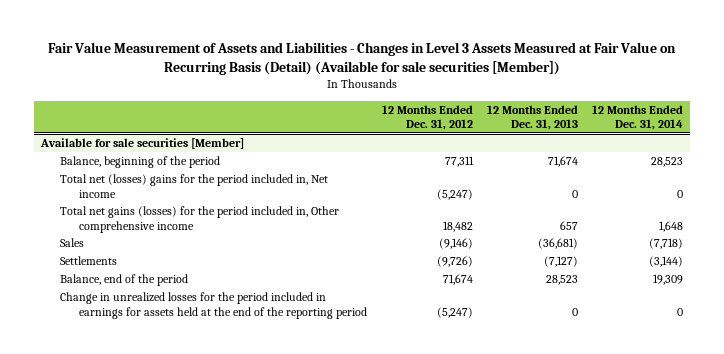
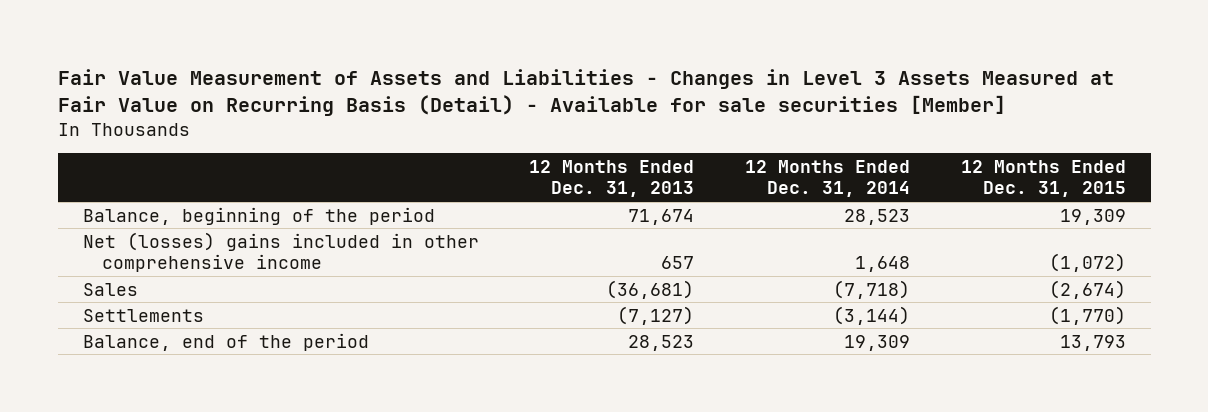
[47,41,676,75] Fair Value Measurement of Assets and Liabilities - Changes in Level 3 Assets Measured at Fair Value on Recurring Basis (Detail) (Available for sale securities [Member]) -> [57,68,1114,116] Fair Value Measurement of Assets and Liabilities - Changes in Level 3 Assets Measured at Fair Value on Recurring Basis (Detail) - Available for sale securities [Member]
[381,104,473,131] 12 Months Ended Dec. 31, 2012 -> none
none -> [960,159,1126,198] 12 Months Ended Dec. 31, 2015
[39,138,244,150] Available for sale securities [Member] -> none
[60,174,329,198] Total net (losses) gains for the period included in, Net income -> none
[60,206,340,233] Total net gains (losses) for the period included in, Other comprehensive income -> [82,231,479,273] Net (losses) gains included in other comprehensive income
[60,292,368,319] Change in unrealized losses for the period included in earnings for assets held at the end of the reporting period -> none

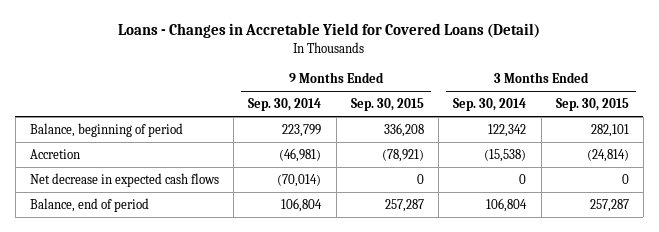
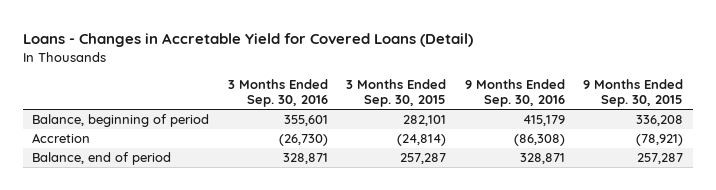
[248,98,322,112] Sep. 30, 2014 -> none
[453,98,527,112] Sep. 30, 2014 -> none
none -> [227,79,328,108] 3 Months Ended Sep. 30, 2016
none -> [464,79,565,108] 9 Months Ended Sep. 30, 2016
[29,173,219,188] Net decrease in expected cash flows -> none

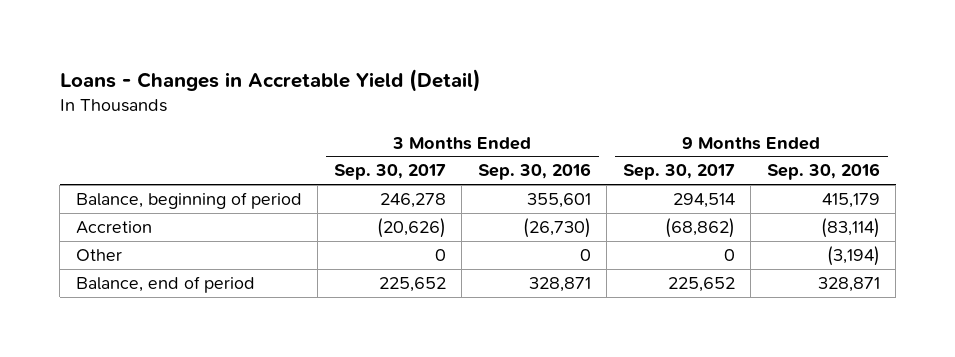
[23,32,474,47] Loans - Changes in Accretable Yield for Covered Loans (Detail) -> [59,69,481,93] Loans - Changes in Accretable Yield (Detail)
[346,79,447,108] 3 Months Ended Sep. 30, 2015 -> none
[583,79,684,108] 9 Months Ended Sep. 30, 2015 -> none
none -> [333,164,446,181] Sep. 30, 2017
none -> [622,164,735,181] Sep. 30, 2017
[513,134,565,147] (86,308) -> [820,217,880,238] (83,114)
none -> [75,248,122,261] Other

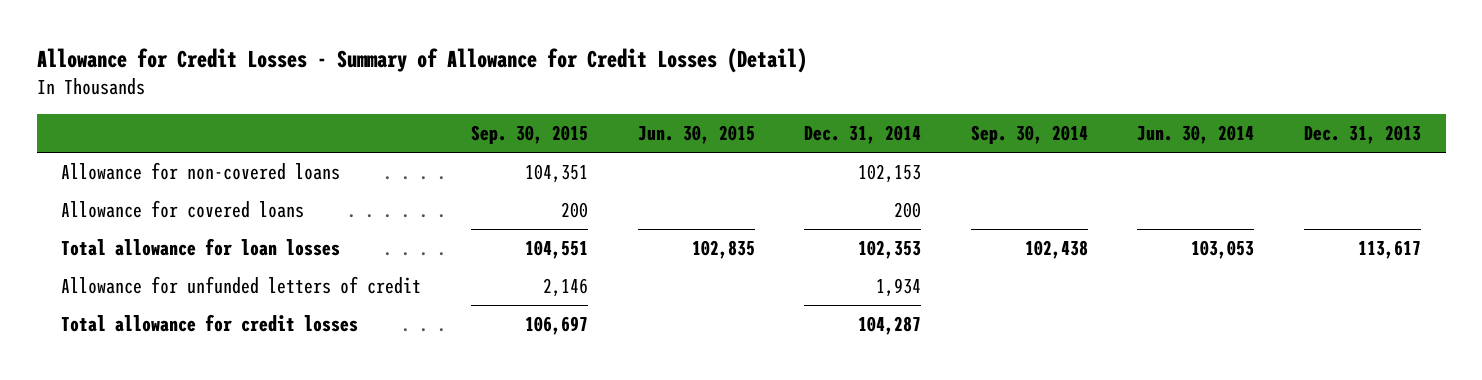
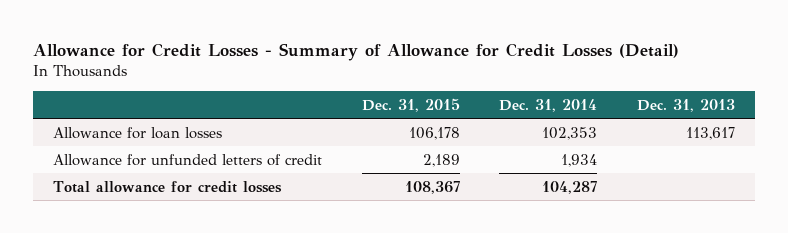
[470,124,588,144] Sep. 30, 2015 -> none
[637,124,755,144] Jun. 30, 2015 -> none
[970,124,1088,144] Sep. 30, 2014 -> none
[1137,124,1255,144] Jun. 30, 2014 -> none
none -> [361,97,460,112] Dec. 31, 2015
[61,161,341,180] Allowance for non-covered loans -> none
[61,199,305,218] Allowance for covered loans -> none
[61,237,341,256] Total allowance for loan losses -> [52,126,222,139] Allowance for loan losses

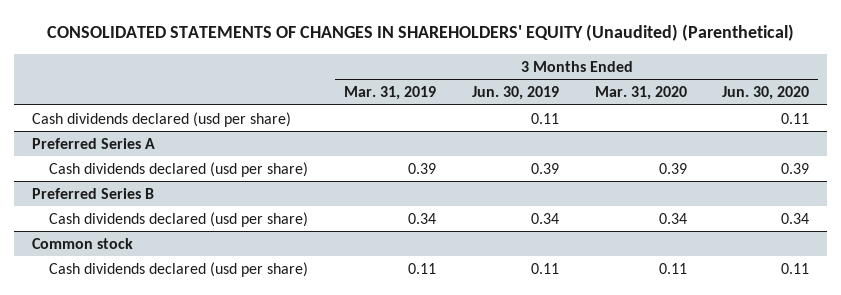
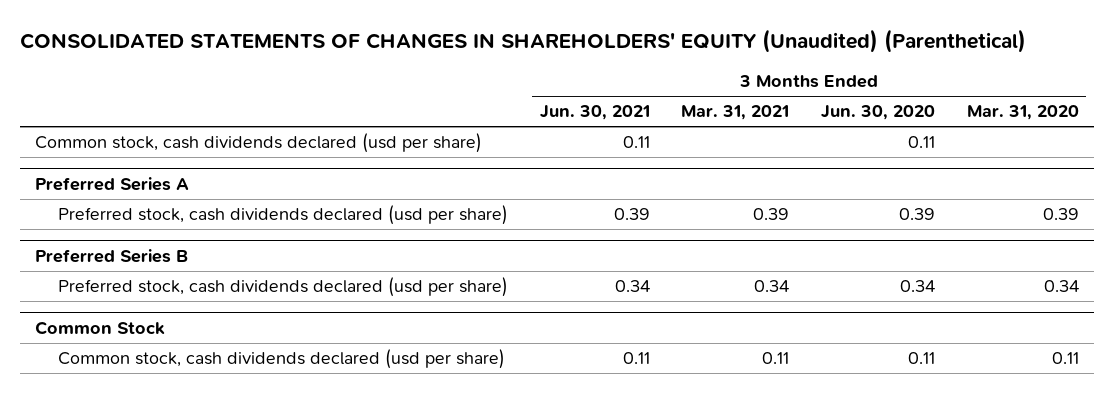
[343,86,436,101] Mar. 31, 2019 -> none
[471,86,559,101] Jun. 30, 2019 -> none
none -> [539,105,650,121] Jun. 30, 2021
none -> [681,105,790,121] Mar. 31, 2021
[31,111,291,127] Cash dividends declared (usd per share) -> [35,133,483,154] Common stock, cash dividends declared (usd per share)
[48,161,308,177] Cash dividends declared (usd per share) -> [58,205,509,226] Preferred stock, cash dividends declared (usd per share)
[48,211,308,227] Cash dividends declared (usd per share) -> [58,277,509,298] Preferred stock, cash dividends declared (usd per share)
[31,237,133,249] Common stock -> [35,320,166,335] Common Stock
[48,261,308,277] Cash dividends declared (usd per share) -> [58,349,506,370] Common stock, cash dividends declared (usd per share)

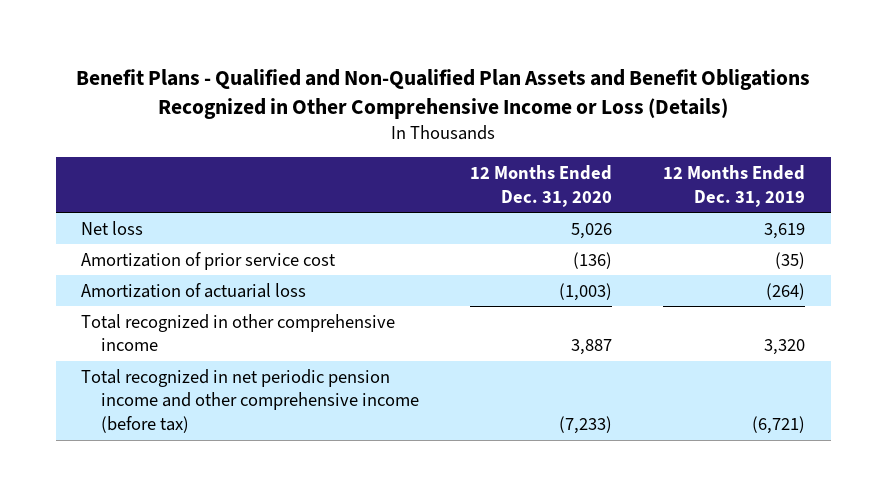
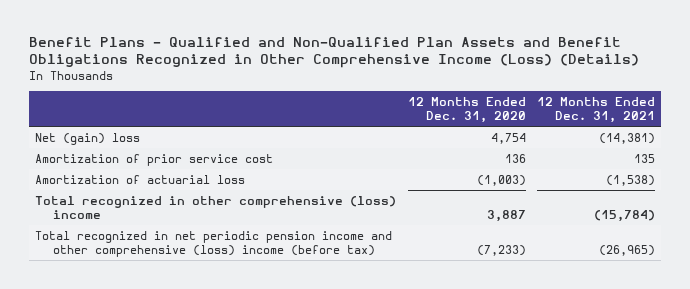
[76,68,811,119] Benefit Plans - Qualified and Non-Qualified Plan Assets and Benefit Obligations Recognized in Other Comprehensive Income or Loss (Details) -> [28,36,639,69] Benefit Plans - Qualified and Non-Qualified Plan Assets and Benefit Obligations Recognized in Other Comprehensive Income (Loss) (Details)
[663,165,806,207] 12 Months Ended Dec. 31, 2019 -> none
none -> [537,97,656,124] 12 Months Ended Dec. 31, 2021
[81,220,144,235] Net loss -> [34,132,140,145] Net (gain) loss
[570,222,612,239] 5,026 -> [490,132,526,144] 4,754
[572,251,612,269] (136) -> [504,153,526,163] 136
[81,313,396,352] Total recognized in other comprehensive income -> [34,195,396,219] Total recognized in other comprehensive (loss) income
[81,368,419,434] Total recognized in net periodic pension income and other comprehensive income (before tax) -> [34,230,392,257] Total recognized in net periodic pension income and other comprehensive (loss) income (before tax)

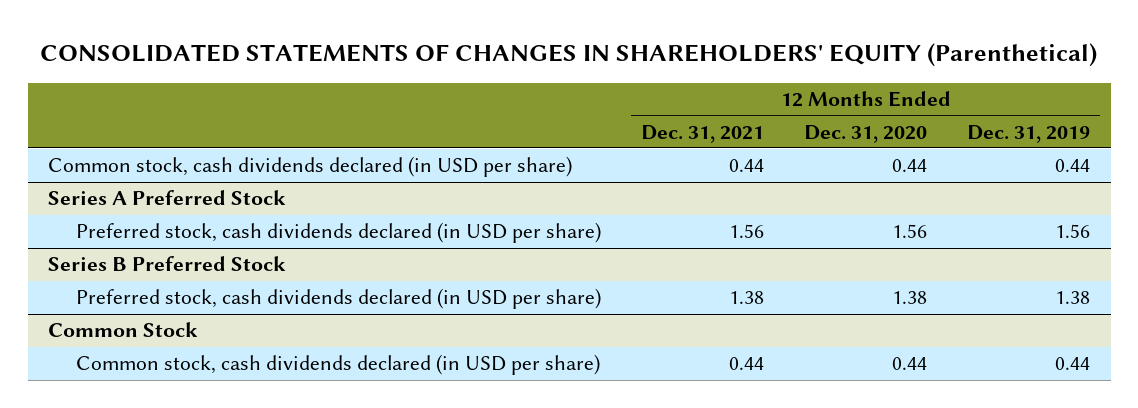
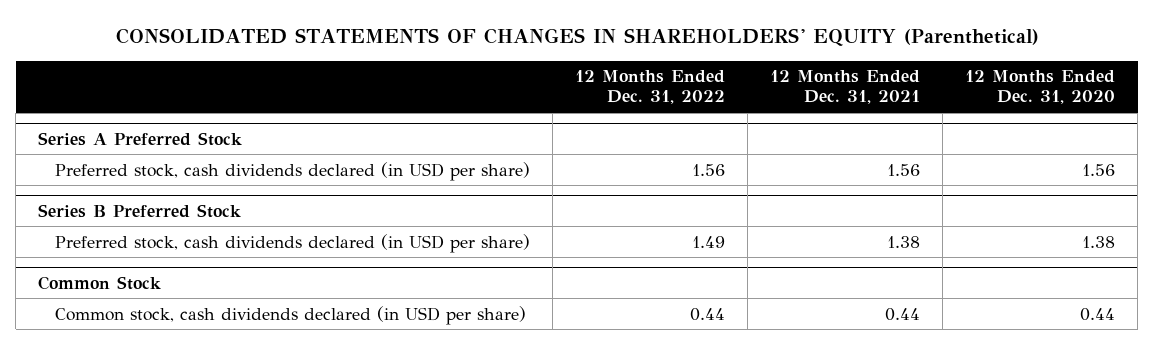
[967,124,1091,143] Dec. 31, 2019 -> none
none -> [575,70,726,105] 12 Months Ended Dec. 31, 2022
[47,156,572,178] Common stock, cash dividends declared (in USD per share) -> none

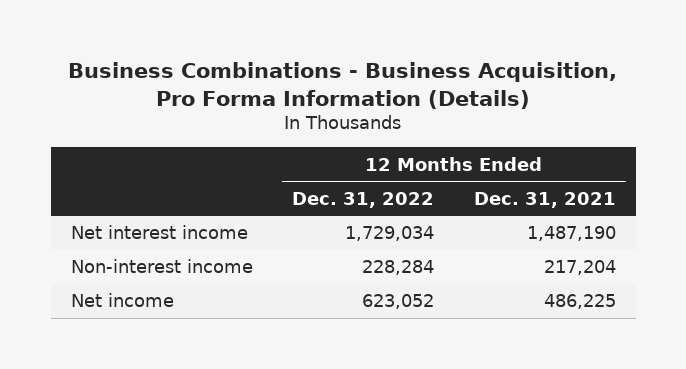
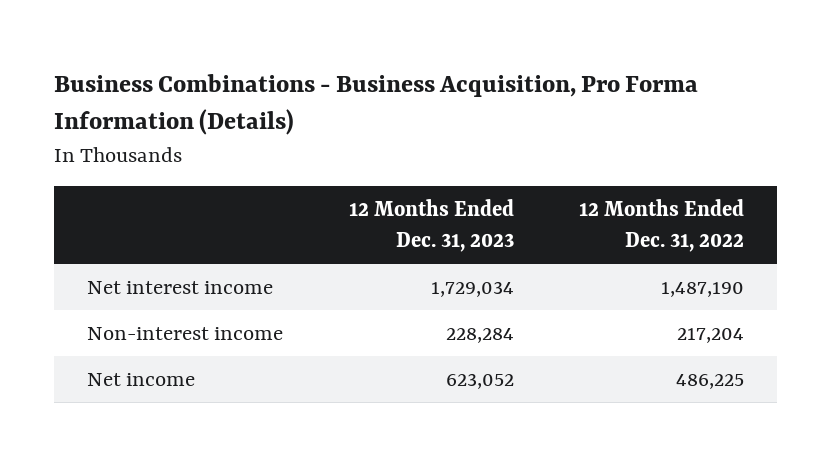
[473,191,616,208] Dec. 31, 2021 -> none
none -> [348,198,514,253] 12 Months Ended Dec. 31, 2023
[345,226,435,242] 1,729,034 -> [661,281,745,297] 1,487,190
[362,260,435,276] 228,284 -> [677,327,745,343] 217,204
[362,294,435,310] 623,052 -> [676,373,745,389] 486,225

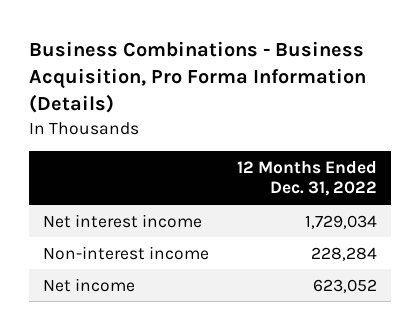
[348,198,514,253] 12 Months Ended Dec. 31, 2023 -> none
[661,281,745,297] 1,487,190 -> [305,214,378,229] 1,729,034
[677,327,745,343] 217,204 -> [311,246,378,261] 228,284
[676,373,745,389] 486,225 -> [313,278,378,293] 623,052

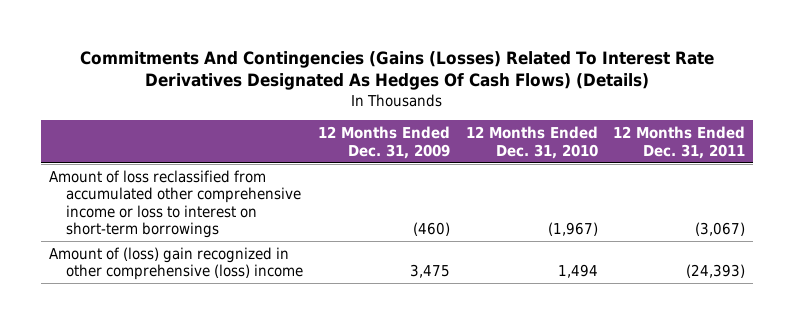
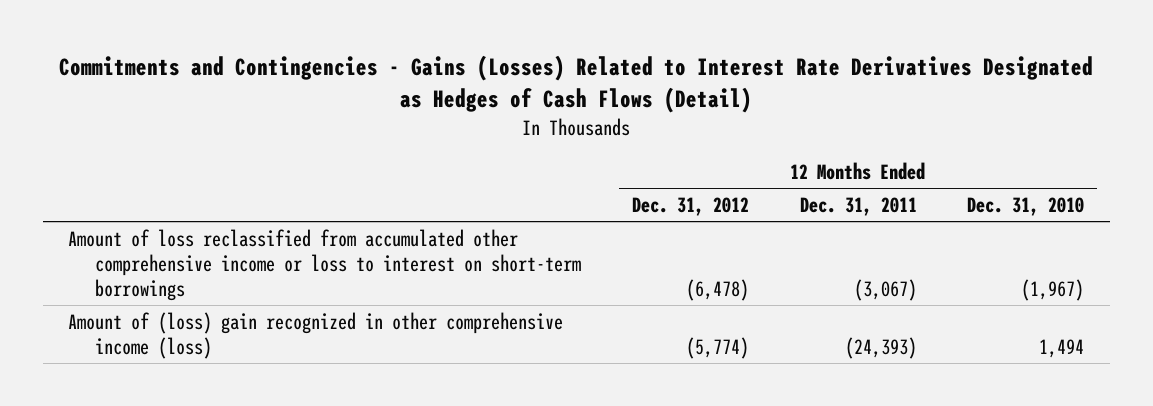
[80,50,715,91] Commitments And Contingencies (Gains (Losses) Related To Interest Rate Derivatives Designated As Hedges Of Cash Flows) (Details) -> [59,55,1094,114] Commitments and Contingencies - Gains (Losses) Related to Interest Rate Derivatives Designated as Hedges of Cash Flows (Detail)
[318,126,451,159] 12 Months Ended Dec. 31, 2009 -> none
none -> [632,197,750,217] Dec. 31, 2012
[49,246,304,281] Amount of (loss) gain recognized in other comprehensive (loss) income -> [68,311,564,359] Amount of (loss) gain recognized in other comprehensive income (loss)

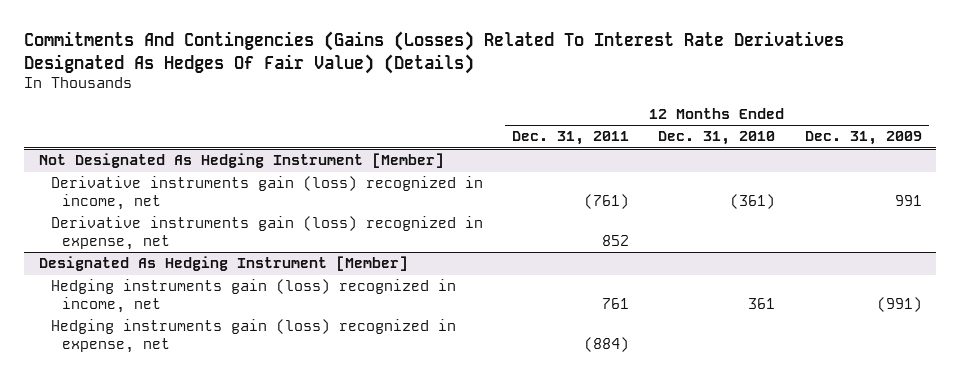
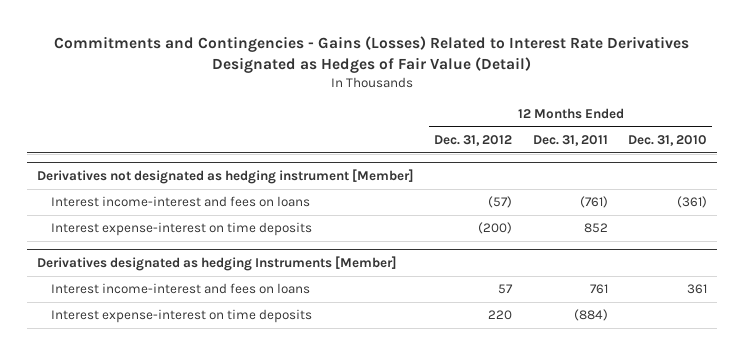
[24,31,845,74] Commitments And Contingencies (Gains (Losses) Related To Interest Rate Derivatives Designated As Hedges Of Fair Value) (Details) -> [53,35,689,73] Commitments and Contingencies - Gains (Losses) Related to Interest Rate Derivatives Designated as Hedges of Fair Value (Detail)
[804,131,922,146] Dec. 31, 2009 -> none
none -> [434,134,513,146] Dec. 31, 2012
[38,153,444,169] Not Designated As Hedging Instrument [Member] -> [36,168,414,184] Derivatives not designated as hedging instrument [Member]
[50,176,483,210] Derivative instruments gain (loss) recognized in income, net -> [51,196,311,208] Interest income-interest and fees on loans
[50,216,483,250] Derivative instruments gain (loss) recognized in expense, net -> [51,222,313,237] Interest expense-interest on time deposits
[38,256,408,272] Designated As Hedging Instrument [Member] -> [36,255,397,271] Derivatives designated as hedging Instruments [Member]
[50,279,456,313] Hedging instruments gain (loss) recognized in income, net -> [51,283,311,295] Interest income-interest and fees on loans
[50,319,456,353] Hedging instruments gain (loss) recognized in expense, net -> [51,309,313,324] Interest expense-interest on time deposits

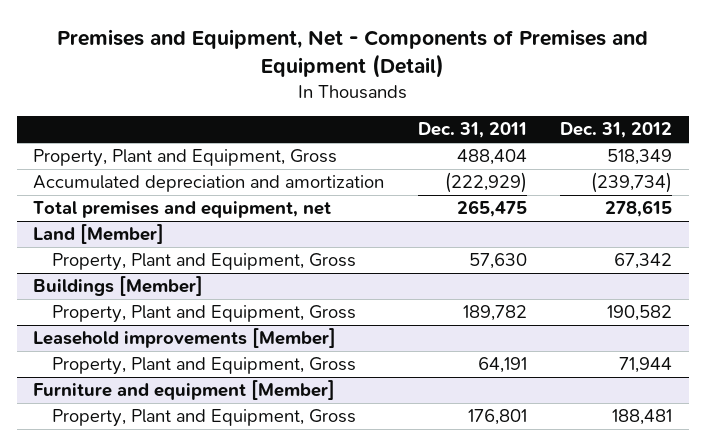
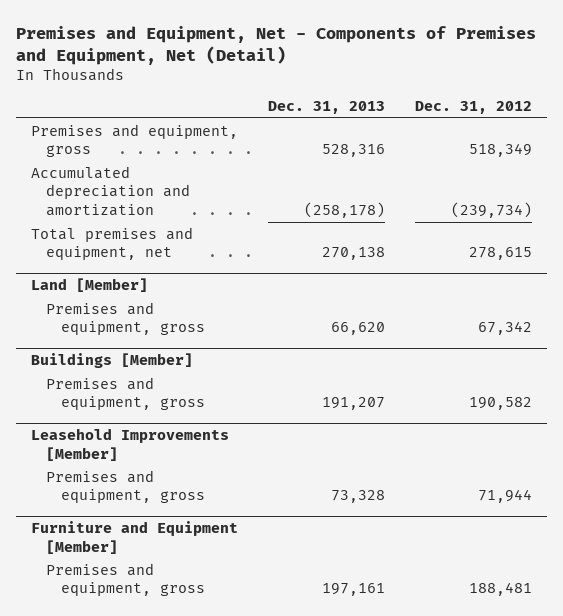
[56,28,648,79] Premises and Equipment, Net - Components of Premises and Equipment (Detail) -> [16,25,537,65] Premises and Equipment, Net - Components of Premises and Equipment, Net (Detail)
[417,122,527,139] Dec. 31, 2011 -> none
none -> [268,101,386,115] Dec. 31, 2013
[33,149,338,168] Property, Plant and Equipment, Gross -> [31,123,239,158] Premises and equipment, gross
[51,253,356,272] Property, Plant and Equipment, Gross -> [46,301,205,336] Premises and equipment, gross
[51,305,356,324] Property, Plant and Equipment, Gross -> [46,376,205,411] Premises and equipment, gross
[33,328,337,349] Leasehold improvements [Member] -> [31,428,230,461] Leasehold Improvements [Member]
[51,357,356,376] Property, Plant and Equipment, Gross -> [46,469,205,504] Premises and equipment, gross
[33,380,336,401] Furniture and equipment [Member] -> [31,521,239,554] Furniture and Equipment [Member]
[51,409,356,428] Property, Plant and Equipment, Gross -> [46,562,205,597] Premises and equipment, gross

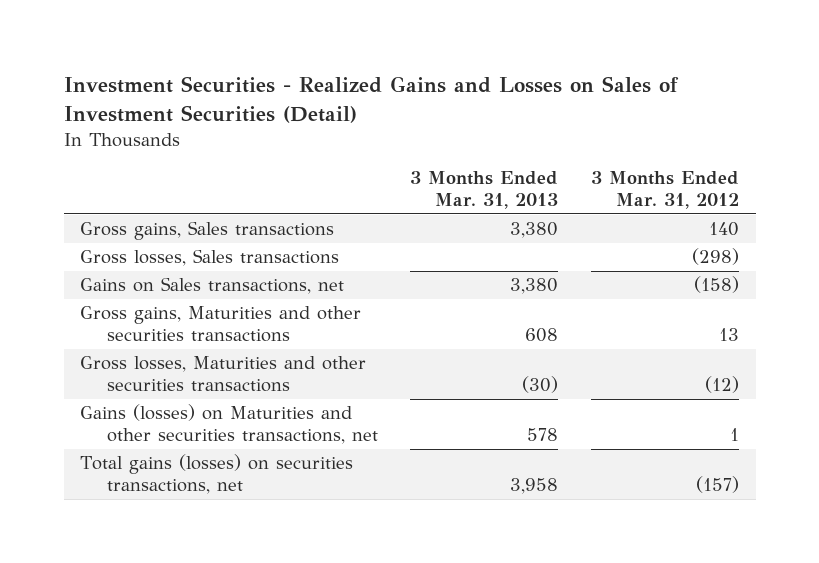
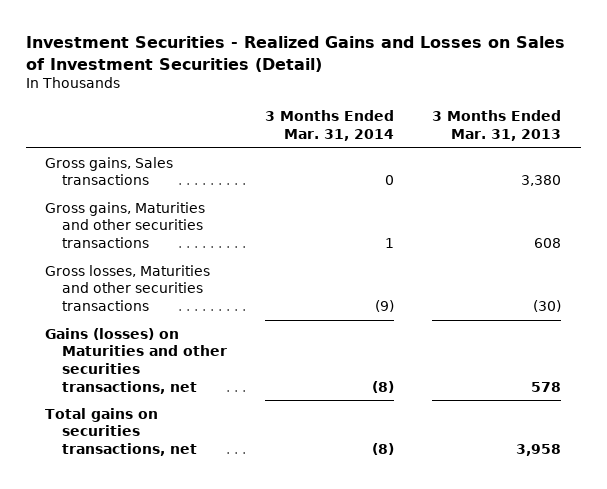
[591,171,740,210] 3 Months Ended Mar. 31, 2012 -> none
none -> [265,110,395,141] 3 Months Ended Mar. 31, 2014
[80,249,340,267] Gross losses, Sales transactions -> none
[80,277,345,295] Gains on Sales transactions, net -> none
[80,454,354,495] Total gains (losses) on securities transactions, net -> [45,407,197,457] Total gains on securities transactions, net

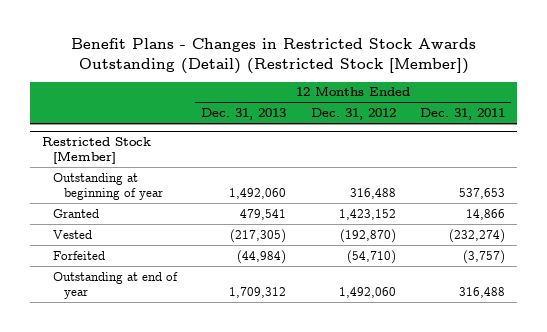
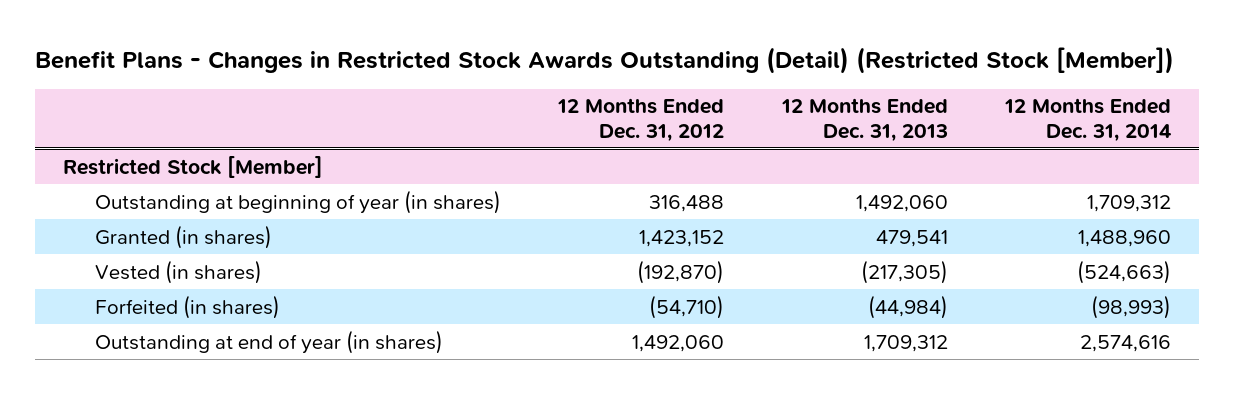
[419,108,505,121] Dec. 31, 2011 -> none
none -> [1003,98,1171,142] 12 Months Ended Dec. 31, 2014
[52,172,163,200] Outstanding at beginning of year -> [95,189,502,214] Outstanding at beginning of year (in shares)
[52,208,99,218] Granted -> [95,224,273,249] Granted (in shares)
[52,229,92,239] Vested -> [95,259,263,284] Vested (in shares)
[52,250,105,260] Forfeited -> [95,294,281,319] Forfeited (in shares)
[52,271,178,299] Outstanding at end of year -> [95,329,444,354] Outstanding at end of year (in shares)

